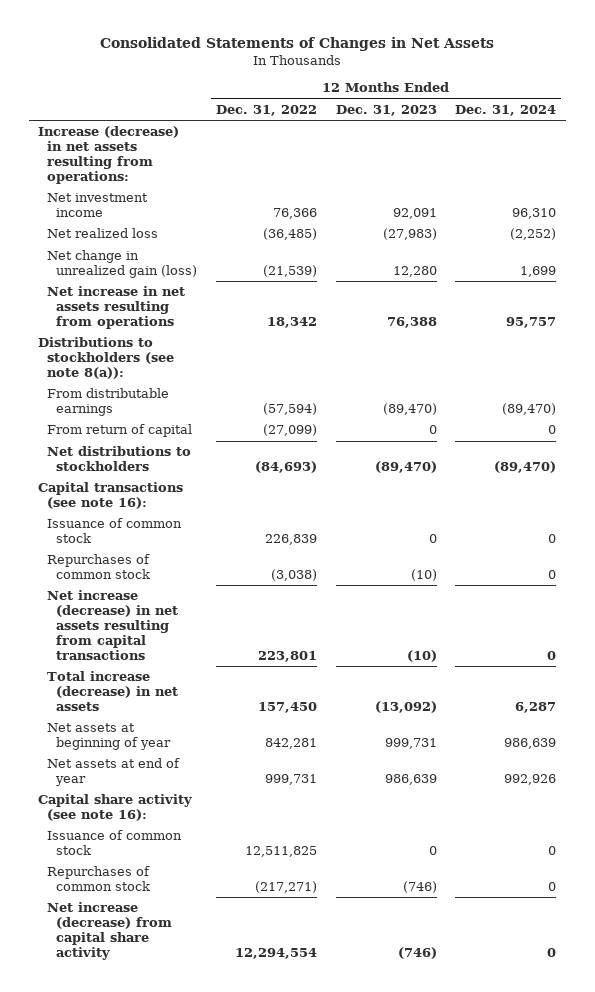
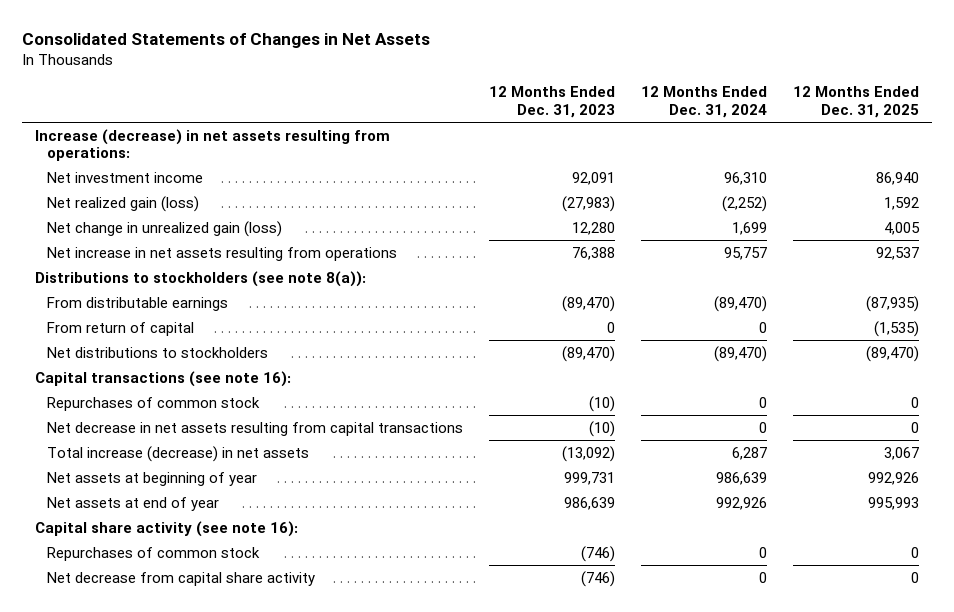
[215,104,317,116] Dec. 31, 2022 -> none
none -> [793,86,920,119] 12 Months Ended Dec. 31, 2025
[47,228,159,239] Net realized loss -> [46,195,199,212] Net realized gain (loss)
[47,518,183,544] Issuance of common stock -> none
[47,590,178,660] Net increase (decrease) in net assets resulting from capital transactions -> [46,421,463,436] Net decrease in net assets resulting from capital transactions
[47,830,183,856] Issuance of common stock -> none
[47,902,172,960] Net increase (decrease) from capital share activity -> [46,571,315,586] Net decrease from capital share activity

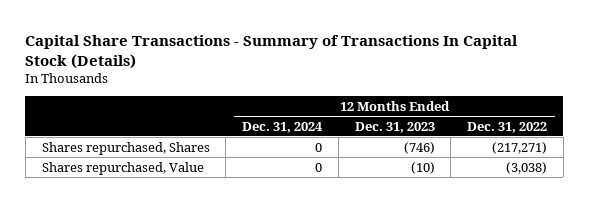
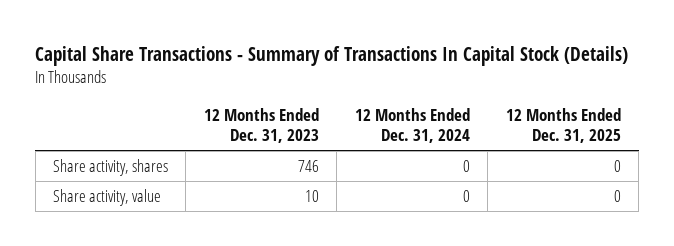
[467,121,548,133] Dec. 31, 2022 -> none
none -> [505,108,621,144] 12 Months Ended Dec. 31, 2025
[41,141,210,155] Shares repurchased, Shares -> [53,159,169,177] Share activity, shares
[403,141,435,154] (746) -> [297,160,319,173] 746
[41,161,204,175] Shares repurchased, Value -> [53,189,162,207] Share activity, value
[410,161,435,174] (10) -> [304,190,319,203] 10

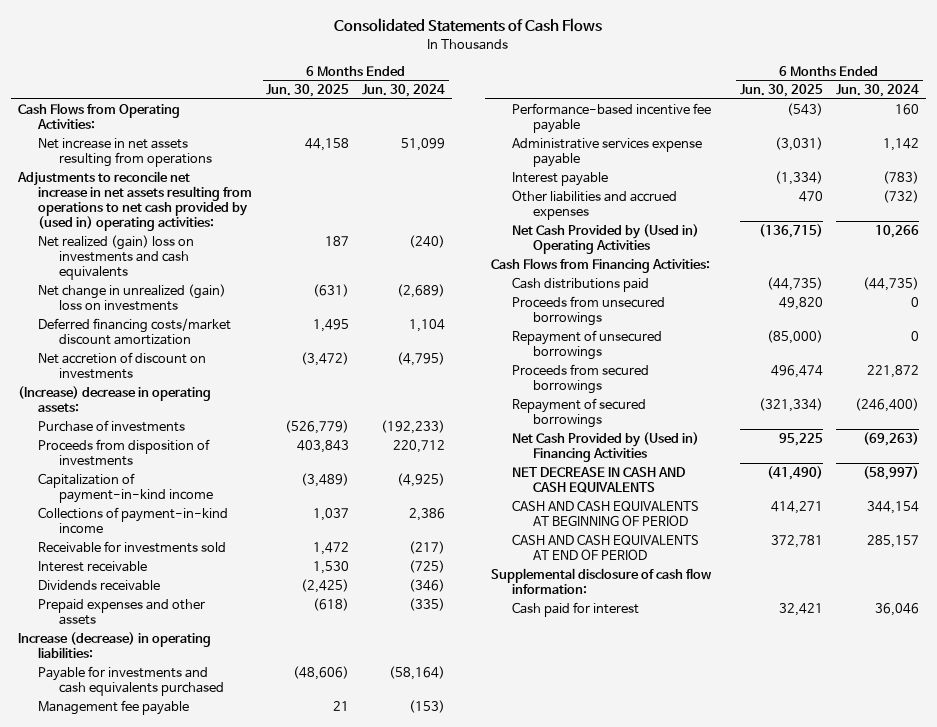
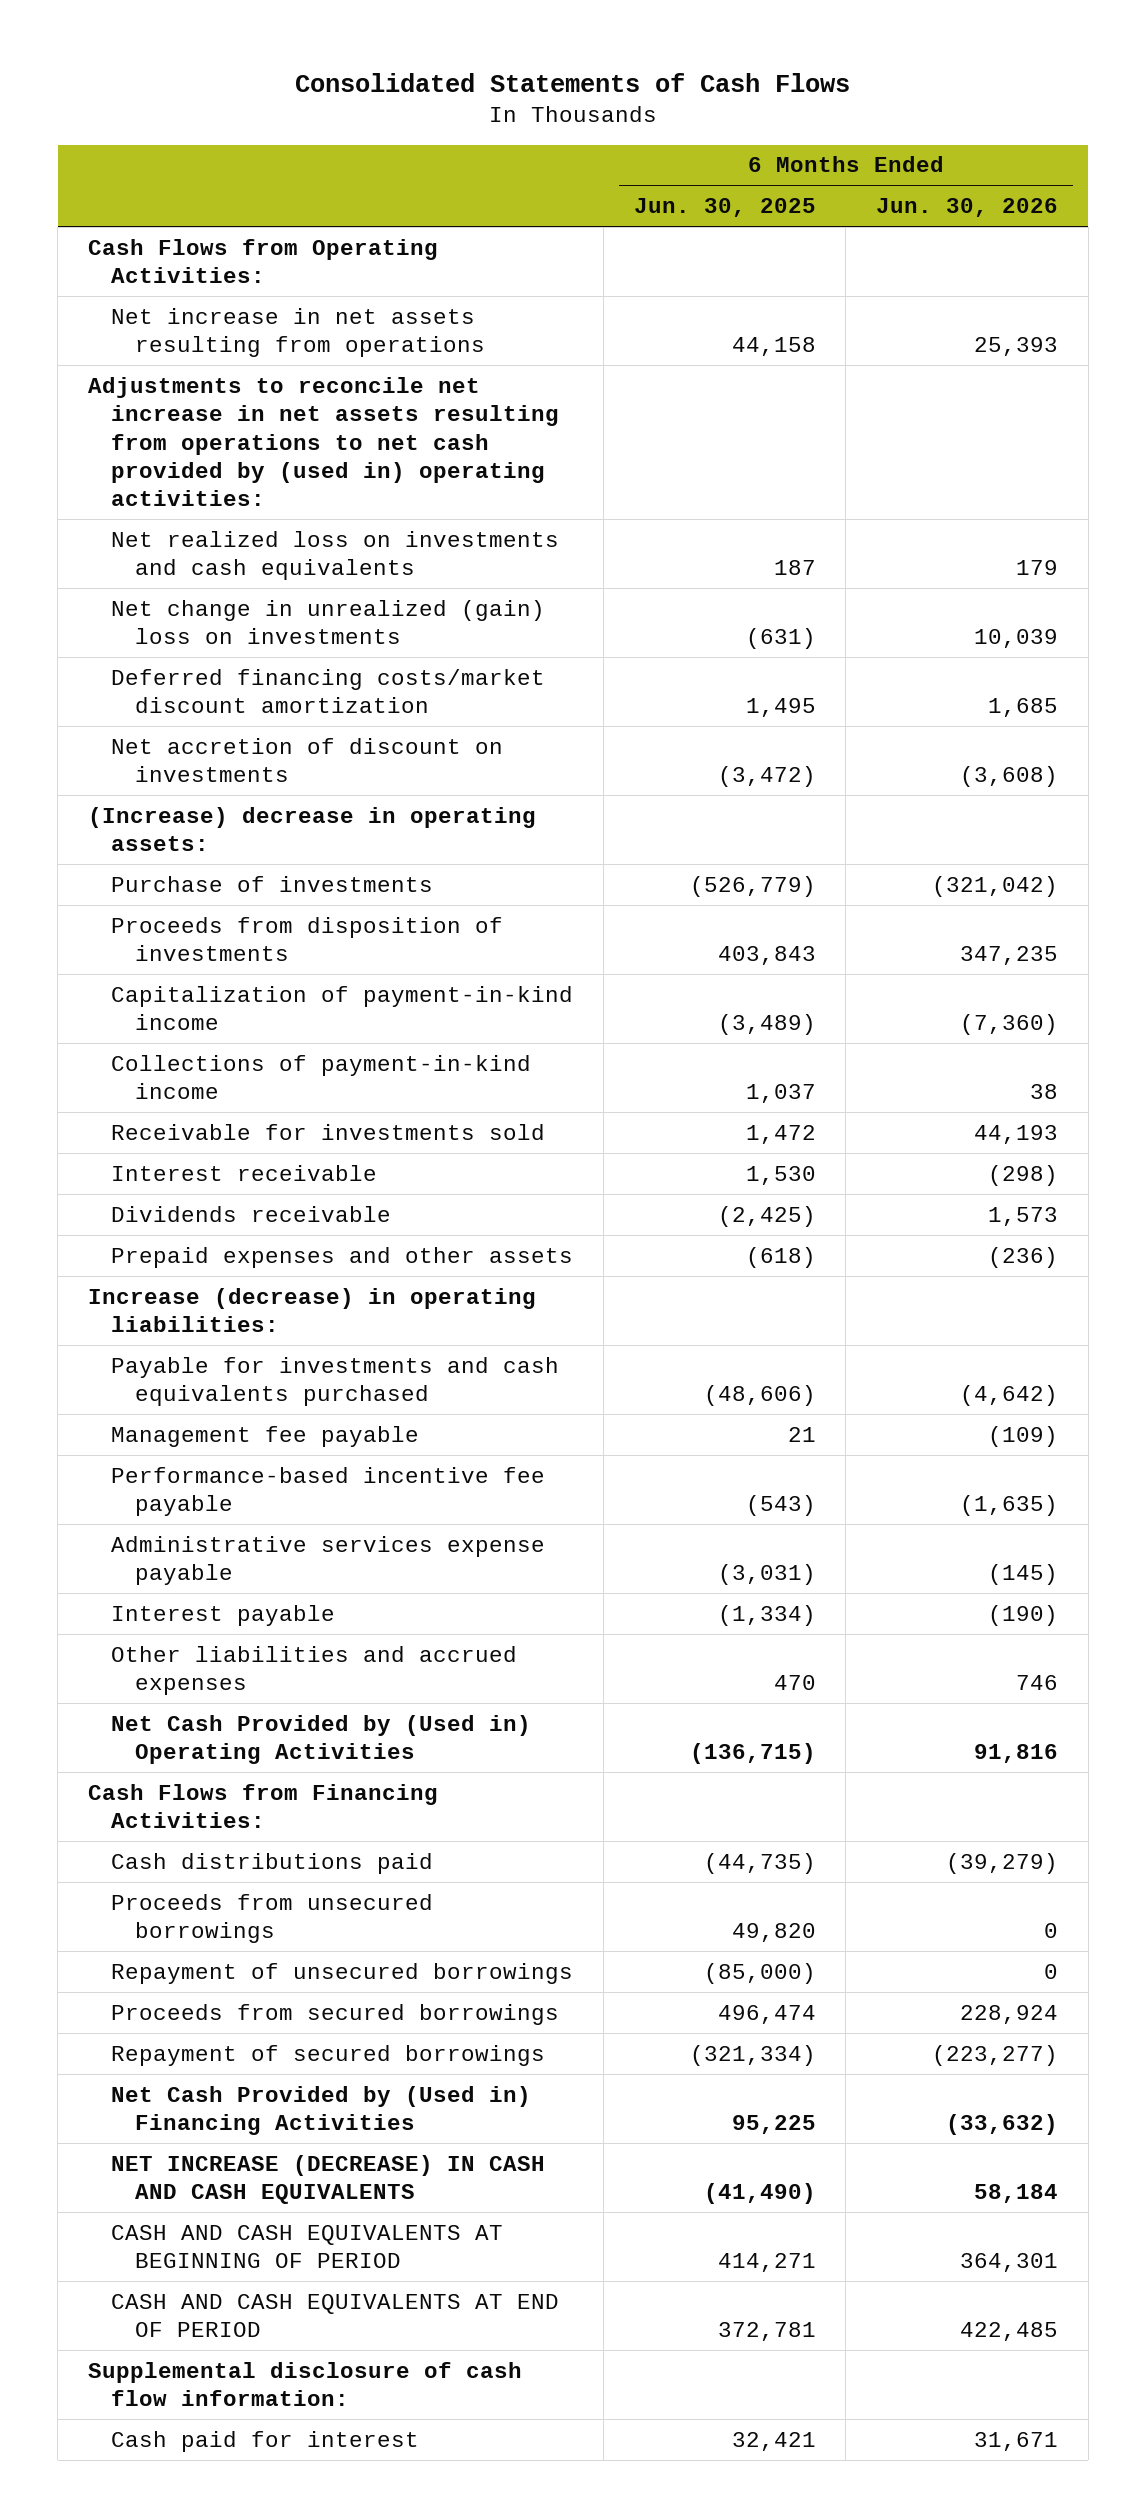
[362,84,446,98] Jun. 30, 2024 -> none
none -> [875,198,1058,218] Jun. 30, 2026
[38,234,195,281] Net realized (gain) loss on investments and cash equivalents -> [111,530,560,581] Net realized loss on investments and cash equivalents
[512,466,686,494] NET DECREASE IN CASH AND CASH EQUIVALENTS -> [111,2154,546,2205] NET INCREASE (DECREASE) IN CASH AND CASH EQUIVALENTS

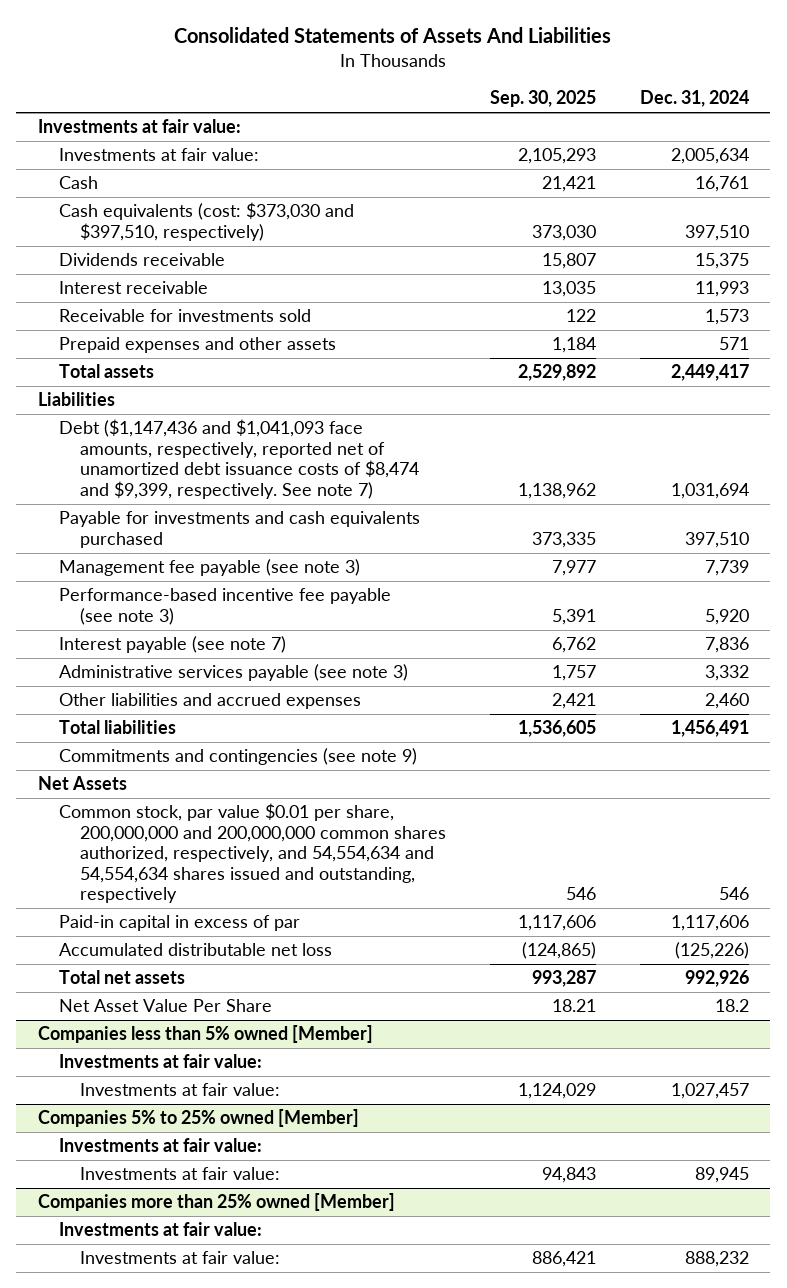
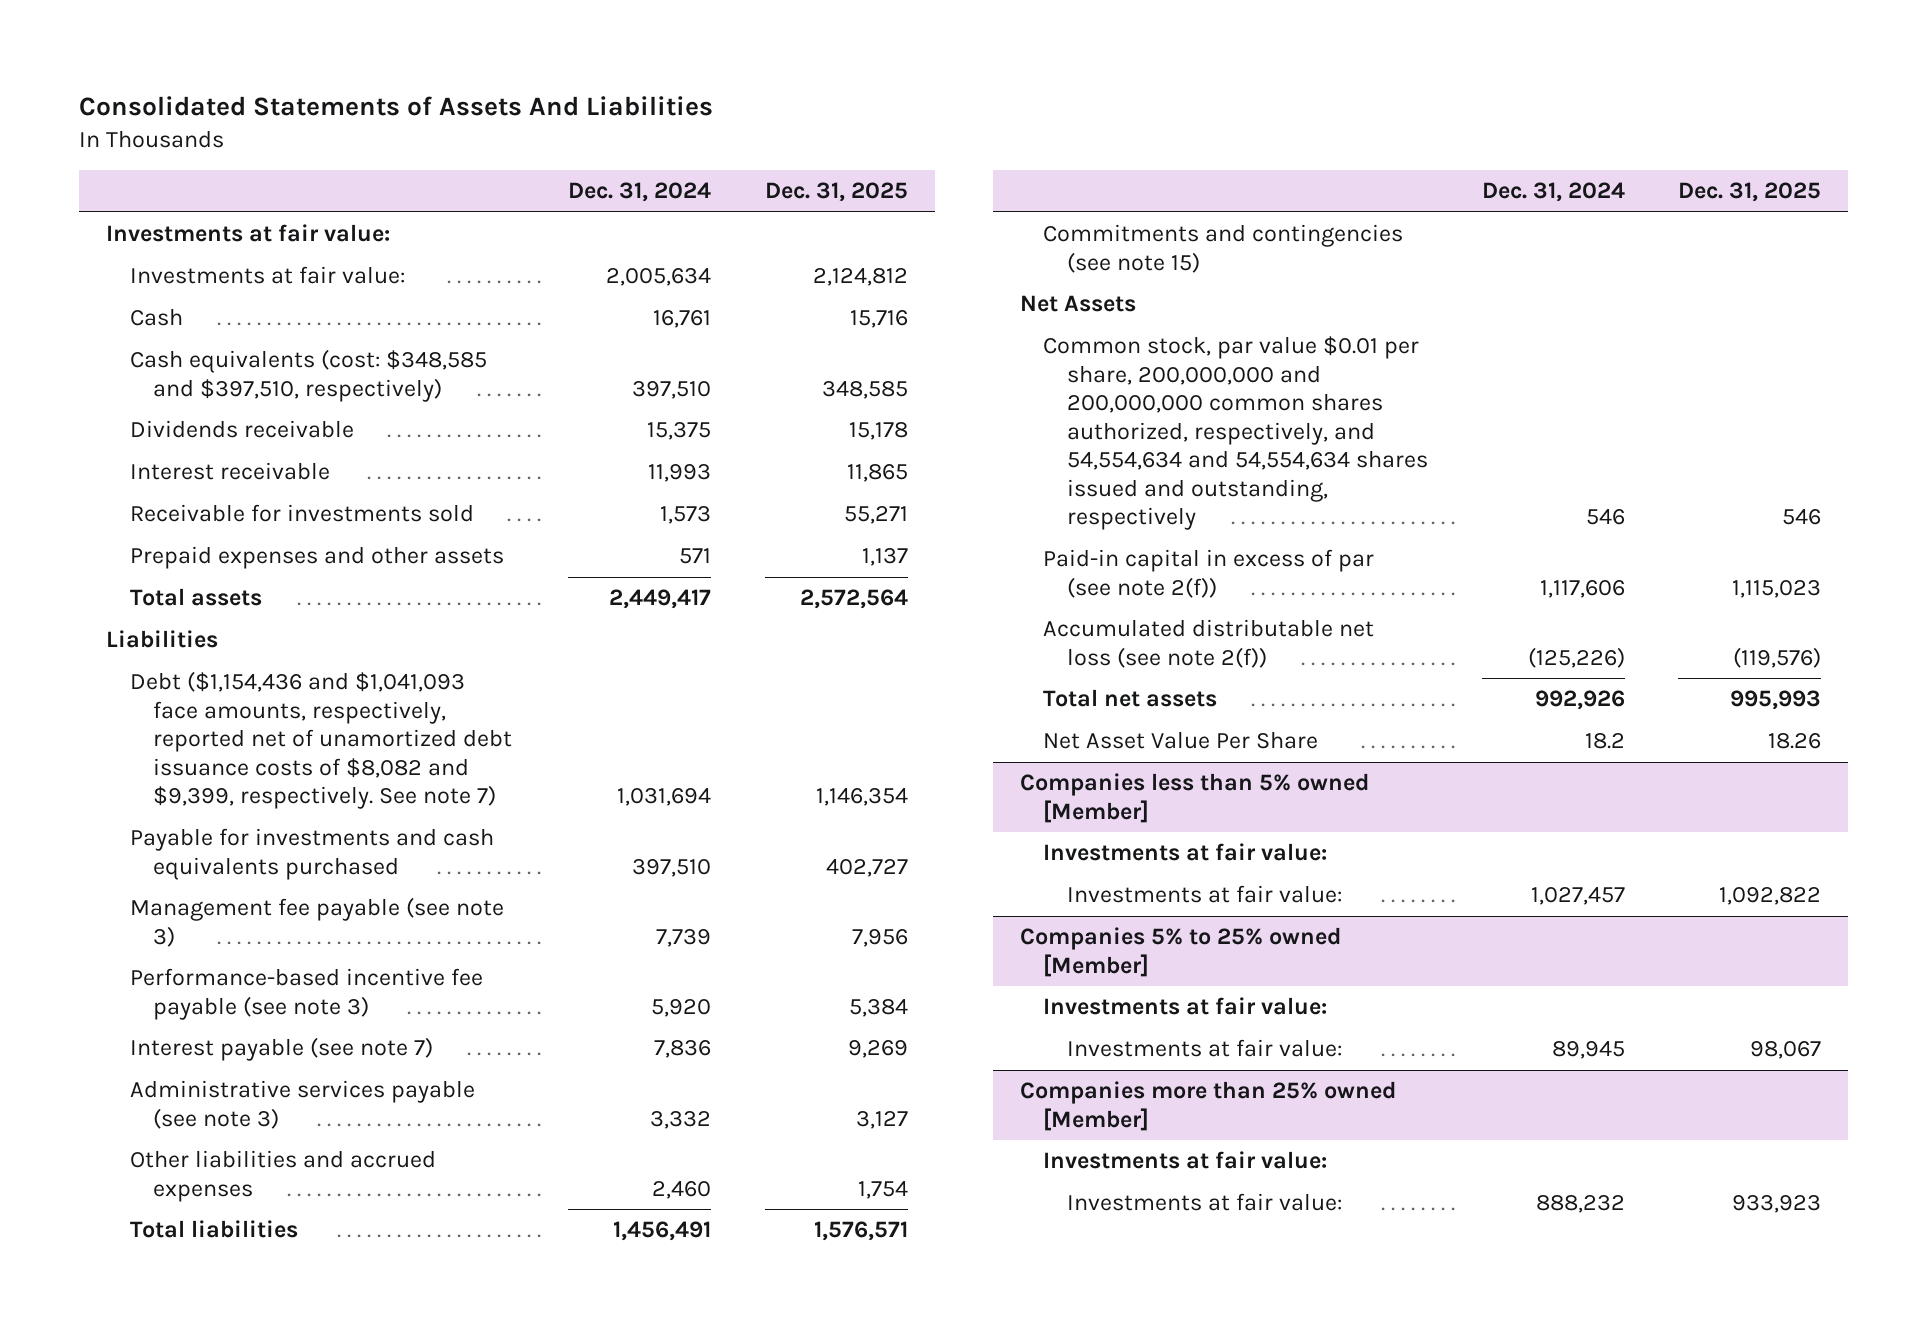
[489,90,596,108] Sep. 30, 2025 -> none
none -> [764,182,908,203] Dec. 31, 2025
[59,202,355,241] Cash equivalents (cost: $373,030 and $397,510, respectively) -> [129,349,487,402] Cash equivalents (cost: $348,585 and $397,510, respectively)
[59,419,420,499] Debt ($1,147,436 and $1,041,093 face amounts, respectively, reported net of unamortized debt issuance costs of $8,474 and $9,399, respectively. See note 7) -> [129,671,513,810] Debt ($1,154,436 and $1,041,093 face amounts, respectively, reported net of unamortized debt issuance costs of $8,082 and $9,399, respectively. See note 7)
[59,748,418,766] Commitments and contingencies (see note 9) -> [1043,224,1404,273] Commitments and contingencies (see note 15)
[59,915,301,932] Paid-in capital in excess of par -> [1043,549,1375,598] Paid-in capital in excess of par (see note 2(f))
[59,943,333,957] Accumulated distributable net loss -> [1043,619,1375,668] Accumulated distributable net loss (see note 2(f))

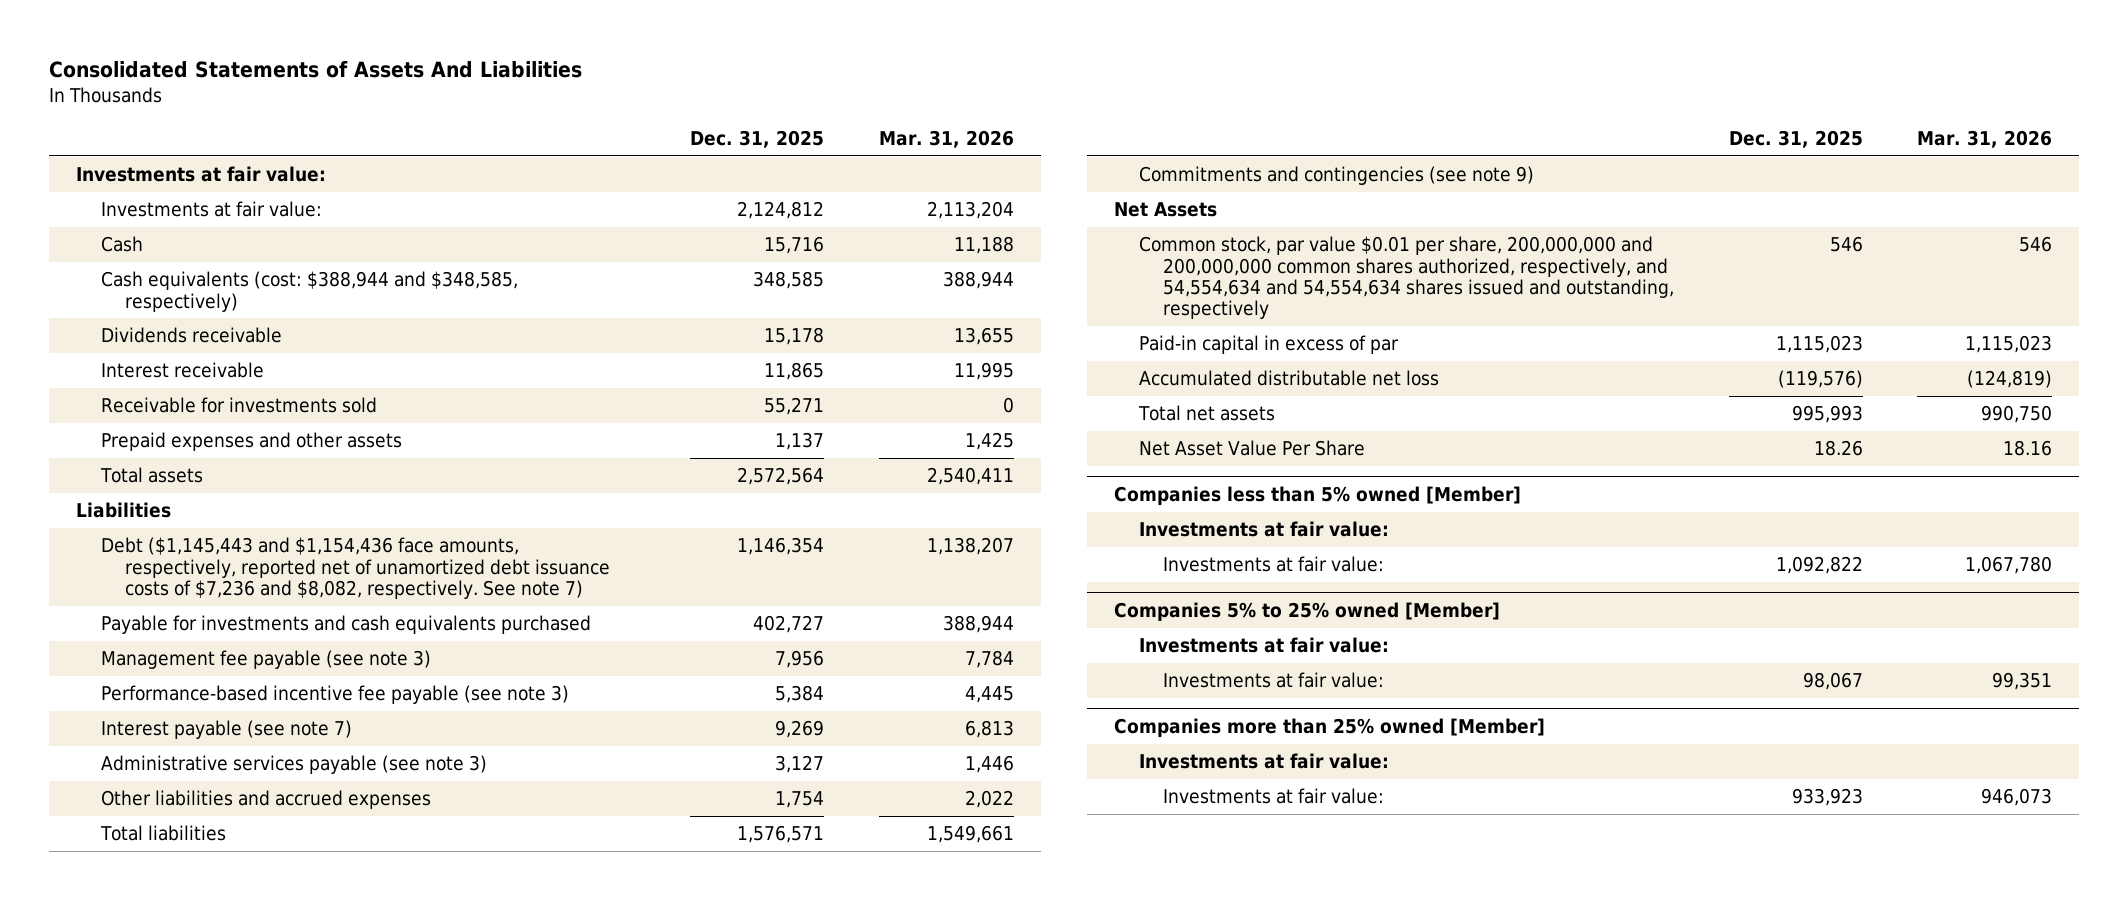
[567,182,711,203] Dec. 31, 2024 -> none
none -> [878,129,1014,148] Mar. 31, 2026
[129,349,487,402] Cash equivalents (cost: $348,585 and $397,510, respectively) -> [100,271,518,312] Cash equivalents (cost: $388,944 and $348,585, respectively)
[129,671,513,810] Debt ($1,154,436 and $1,041,093 face amounts, respectively, reported net of unamortized debt issuance costs of $8,082 and $9,399, respectively. See note 7) -> [100,537,611,599] Debt ($1,145,443 and $1,154,436 face amounts, respectively, reported net of unamortized debt issuance costs of $7,236 and $8,082, respectively. See note 7)
[1043,224,1404,273] Commitments and contingencies (see note 15) -> [1138,166,1534,186] Commitments and contingencies (see note 9)
[1043,549,1375,598] Paid-in capital in excess of par (see note 2(f)) -> [1138,335,1399,355] Paid-in capital in excess of par
[1043,619,1375,668] Accumulated distributable net loss (see note 2(f)) -> [1138,370,1439,387] Accumulated distributable net loss

